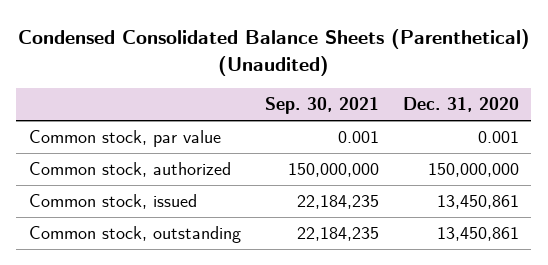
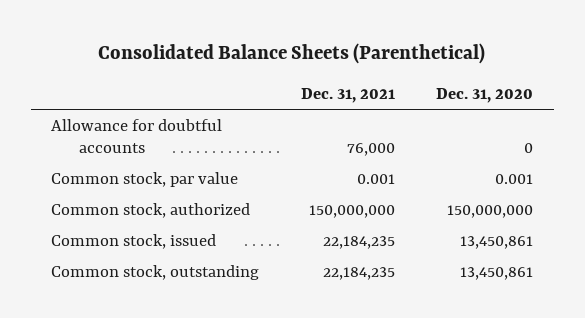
[17,28,530,76] Condensed Consolidated Balance Sheets (Parenthetical) (Unaudited) -> [98,43,486,65] Consolidated Balance Sheets (Parenthetical)
[264,97,379,115] Sep. 30, 2021 -> none
none -> [300,87,395,103] Dec. 31, 2021
none -> [51,119,223,154] Allowance for doubtful accounts

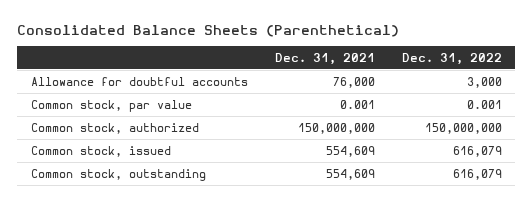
[436,87,534,103] Dec. 31, 2020 -> none
none -> [401,52,502,65] Dec. 31, 2022
[322,236,395,250] 22,184,235 -> [325,145,375,157] 554,609
[322,267,395,281] 22,184,235 -> [325,168,375,180] 554,609

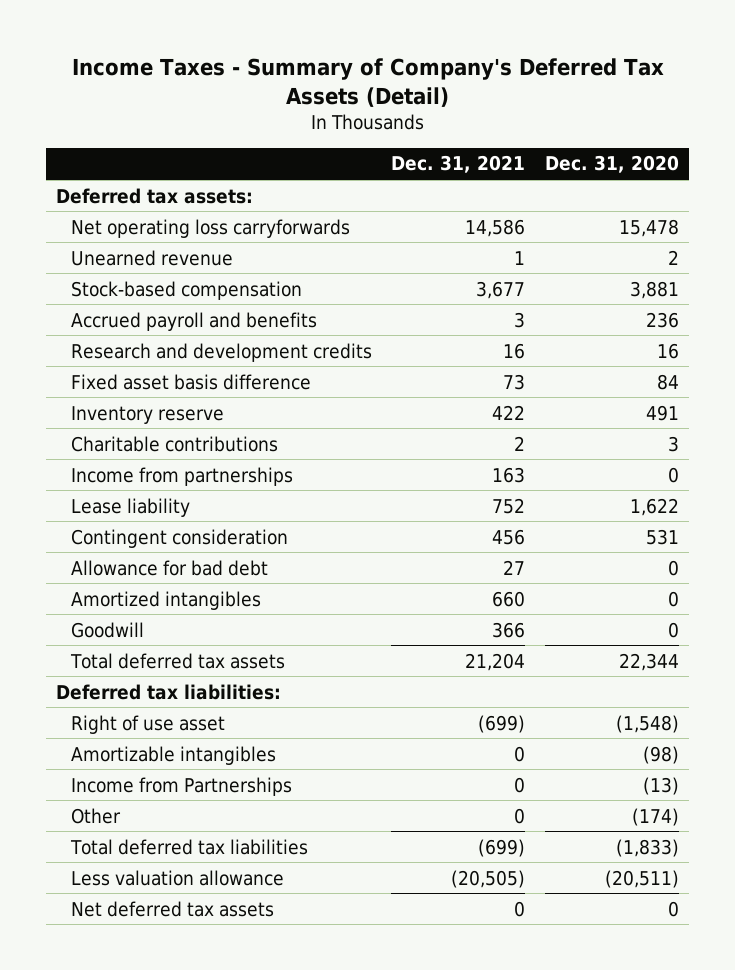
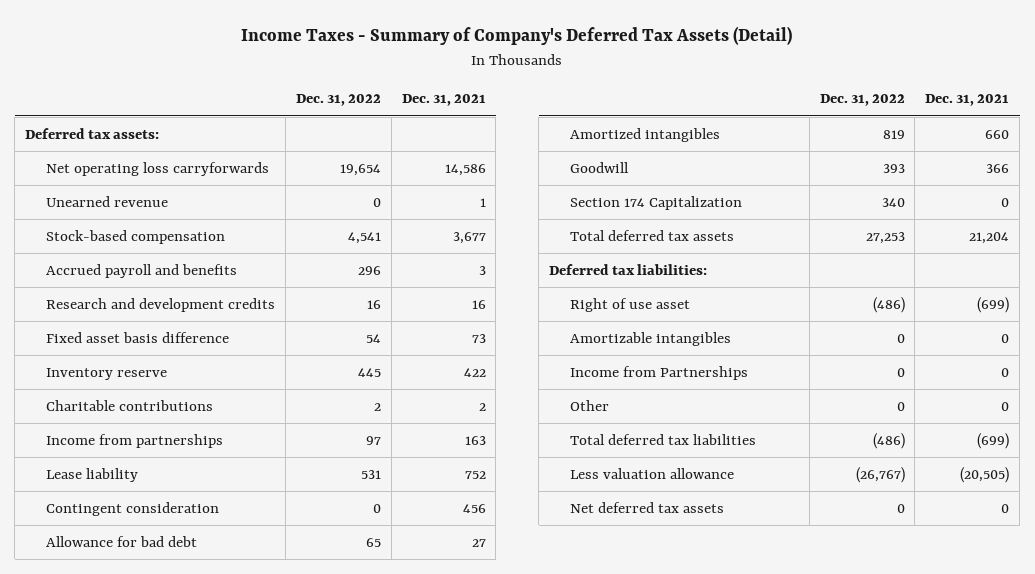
[545,155,680,174] Dec. 31, 2020 -> none
none -> [295,94,381,107] Dec. 31, 2022
none -> [569,195,742,210] Section 174 Capitalization

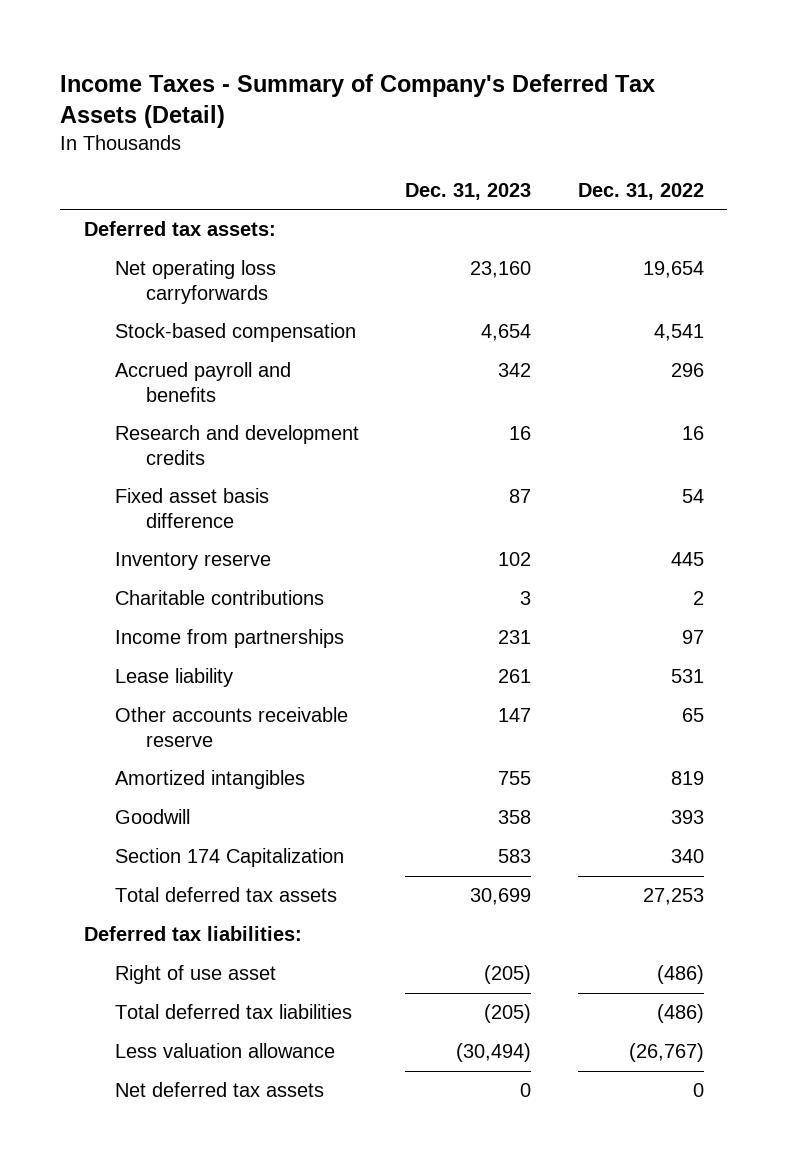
[401,94,486,107] Dec. 31, 2021 -> none
none -> [405,183,532,201] Dec. 31, 2023
[46,195,169,207] Unearned revenue -> none
[46,501,220,516] Contingent consideration -> none
[46,535,198,547] Allowance for bad debt -> [114,707,348,748] Other accounts receivable reserve
[569,331,731,346] Amortizable intangibles -> none
[569,365,748,380] Income from Partnerships -> none
[569,399,609,411] Other -> none

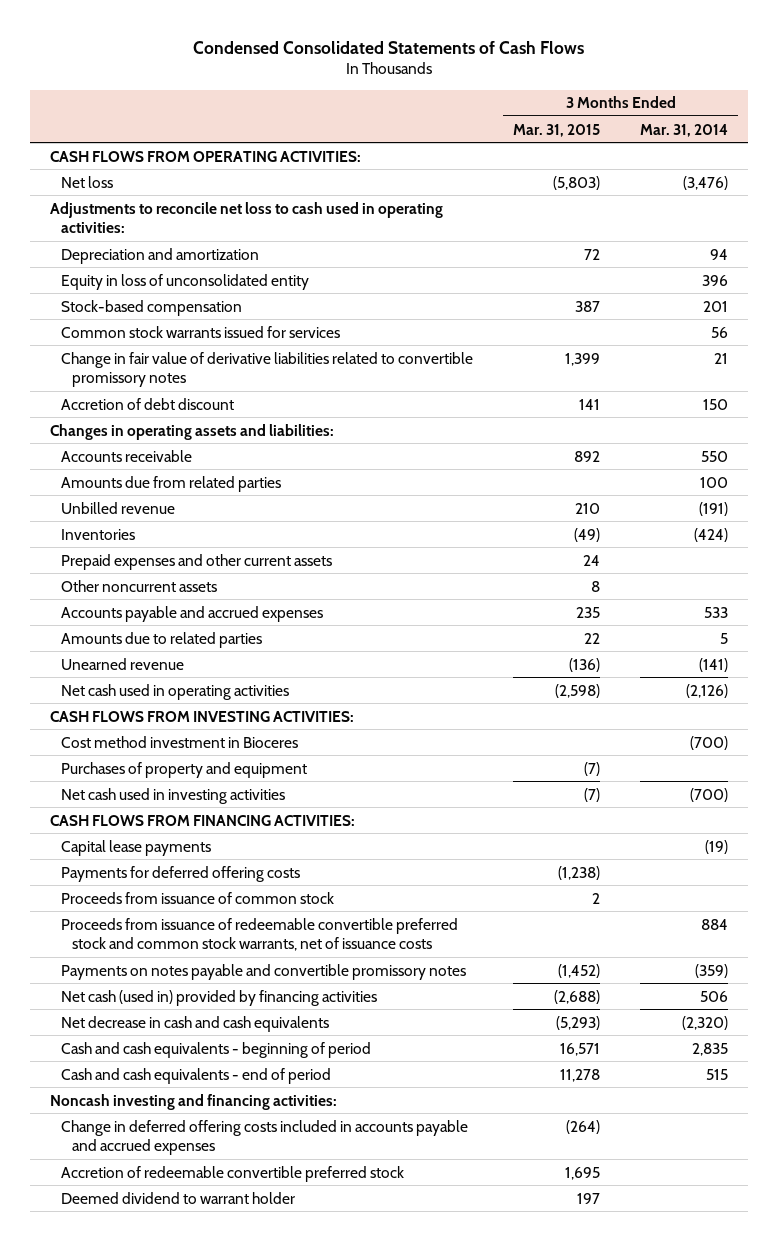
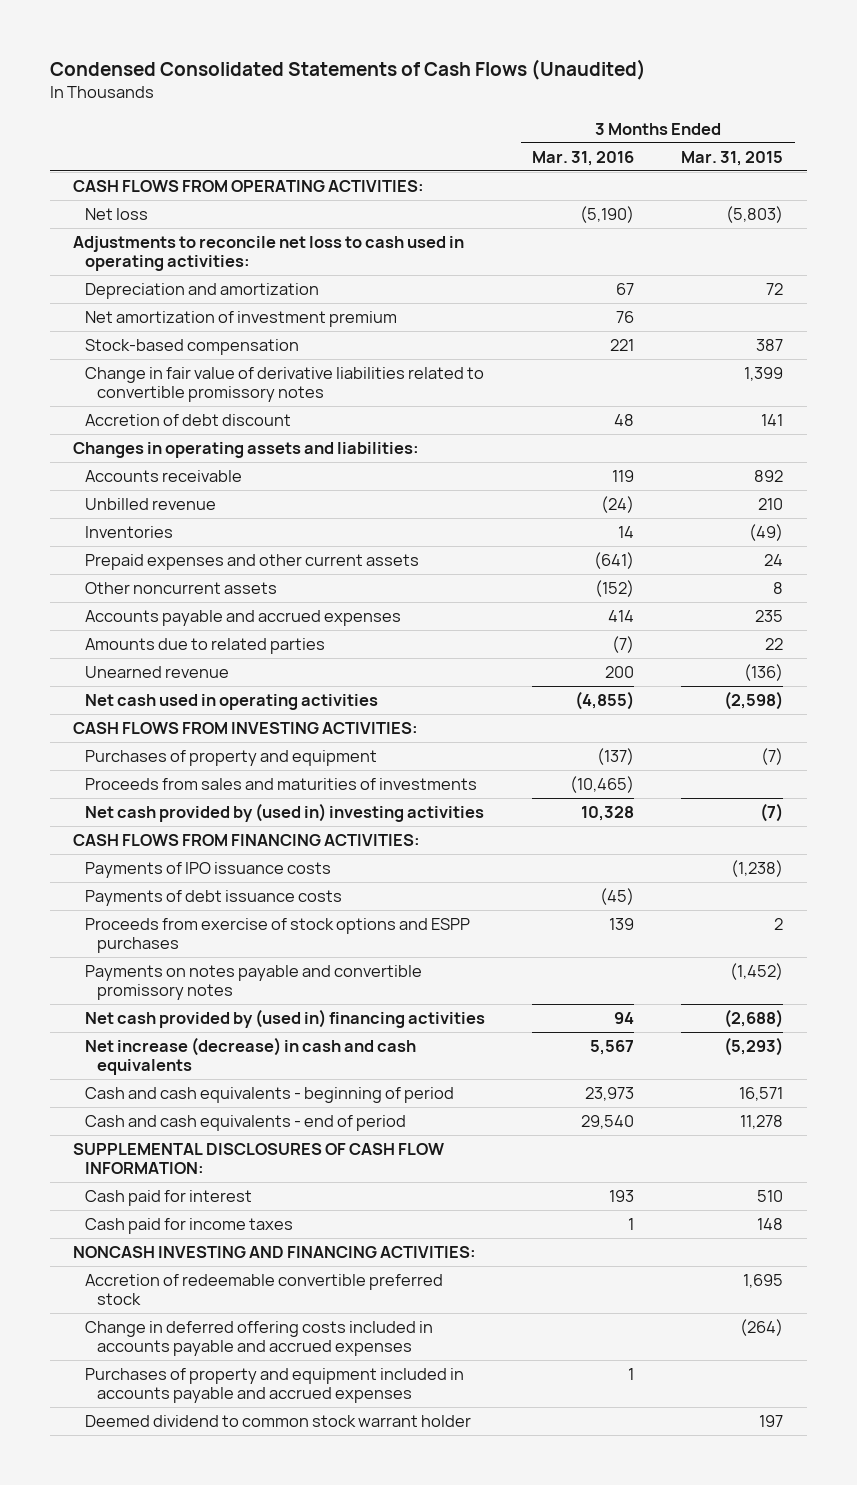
[192,40,584,54] Condensed Consolidated Statements of Cash Flows -> [49,58,646,80] Condensed Consolidated Statements of Cash Flows (Unaudited)
[640,123,729,137] Mar. 31, 2014 -> none
none -> [532,150,635,166] Mar. 31, 2016
[61,273,310,290] Equity in loss of unconsolidated entity -> none
none -> [85,311,398,328] Net amortization of investment premium
[61,325,341,338] Common stock warrants issued for services -> none
[61,475,282,492] Amounts due from related parties -> none
[61,735,299,748] Cost method investment in Bioceres -> none
none -> [85,778,478,791] Proceeds from sales and maturities of investments
[61,787,286,804] Net cash used in investing activities -> [85,803,485,823] Net cash provided by (used in) investing activities
[61,839,212,856] Capital lease payments -> none
[61,891,335,904] Proceeds from issuance of common stock -> none
[61,917,459,952] Proceeds from issuance of redeemable convertible preferred stock and common stock warrants, net of issuance costs -> none
[61,865,301,882] Payments for deferred offering costs -> [85,862,332,879] Payments of IPO issuance costs
none -> [85,890,343,907] Payments of debt issuance costs
none -> [85,918,471,954] Proceeds from exercise of stock options and ESPP purchases
[61,989,378,1006] Net cash (used in) provided by financing activities -> [85,1009,486,1029] Net cash provided by (used in) financing activities
[61,1015,330,1032] Net decrease in cash and cash equivalents -> [85,1037,417,1076] Net increase (decrease) in cash and cash equivalents
none -> [73,1143,445,1175] SUPPLEMENTAL DISCLOSURES OF CASH FLOW INFORMATION:
none -> [85,1190,253,1207] Cash paid for interest
none -> [85,1218,294,1235] Cash paid for income taxes
[49,1093,337,1110] Noncash investing and financing activities: -> [73,1246,477,1259] NONCASH INVESTING AND FINANCING ACTIVITIES:
[61,1119,469,1156] Change in deferred offering costs included in accounts payable and accrued expenses -> [85,1321,434,1357] Change in deferred offering costs included in accounts payable and accrued expenses
none -> [85,1368,465,1404] Purchases of property and equipment included in accounts payable and accrued expenses
[61,1191,296,1204] Deemed dividend to warrant holder -> [85,1415,472,1428] Deemed dividend to common stock warrant holder

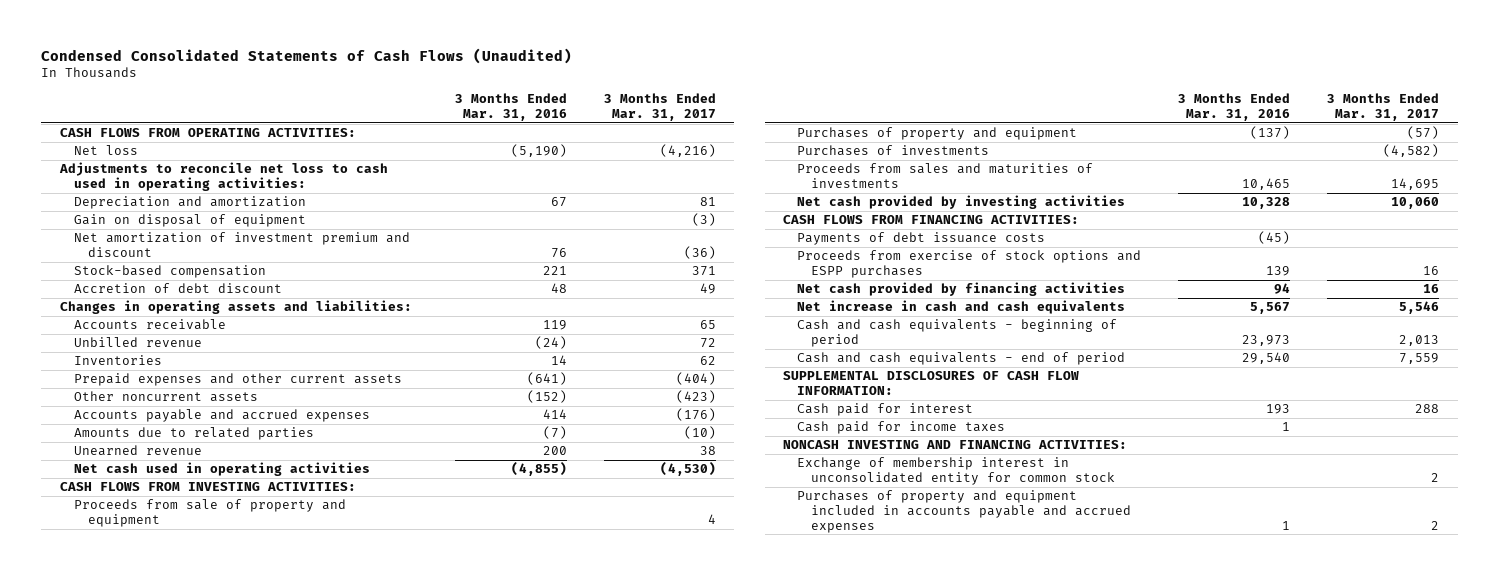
[681,150,784,166] Mar. 31, 2015 -> none
none -> [603,93,716,121] 3 Months Ended Mar. 31, 2017
none -> [73,214,306,228] Gain on disposal of equipment
[85,311,398,328] Net amortization of investment premium -> [73,232,410,258] Net amortization of investment premium and discount
[85,367,485,403] Change in fair value of derivative liabilities related to convertible promissory notes -> none
none -> [73,499,346,528] Proceeds from sale of property and equipment
none -> [797,145,990,157] Purchases of investments
[570,776,635,794] (10,465) -> [1242,178,1291,191] 10,465
[85,803,485,823] Net cash provided by (used in) investing activities -> [797,195,1126,210] Net cash provided by investing activities
[85,862,332,879] Payments of IPO issuance costs -> none
[85,965,423,1001] Payments on notes payable and convertible promissory notes -> none
[85,1009,486,1029] Net cash provided by (used in) financing activities -> [797,282,1126,297] Net cash provided by financing activities
[85,1037,417,1076] Net increase (decrease) in cash and cash equivalents -> [797,300,1126,315] Net increase in cash and cash equivalents
[85,1274,444,1306] Accretion of redeemable convertible preferred stock -> none
[85,1321,434,1357] Change in deferred offering costs included in accounts payable and accrued expenses -> none
none -> [797,457,1116,486] Exchange of membership interest in unconsolidated entity for common stock
[85,1415,472,1428] Deemed dividend to common stock warrant holder -> none

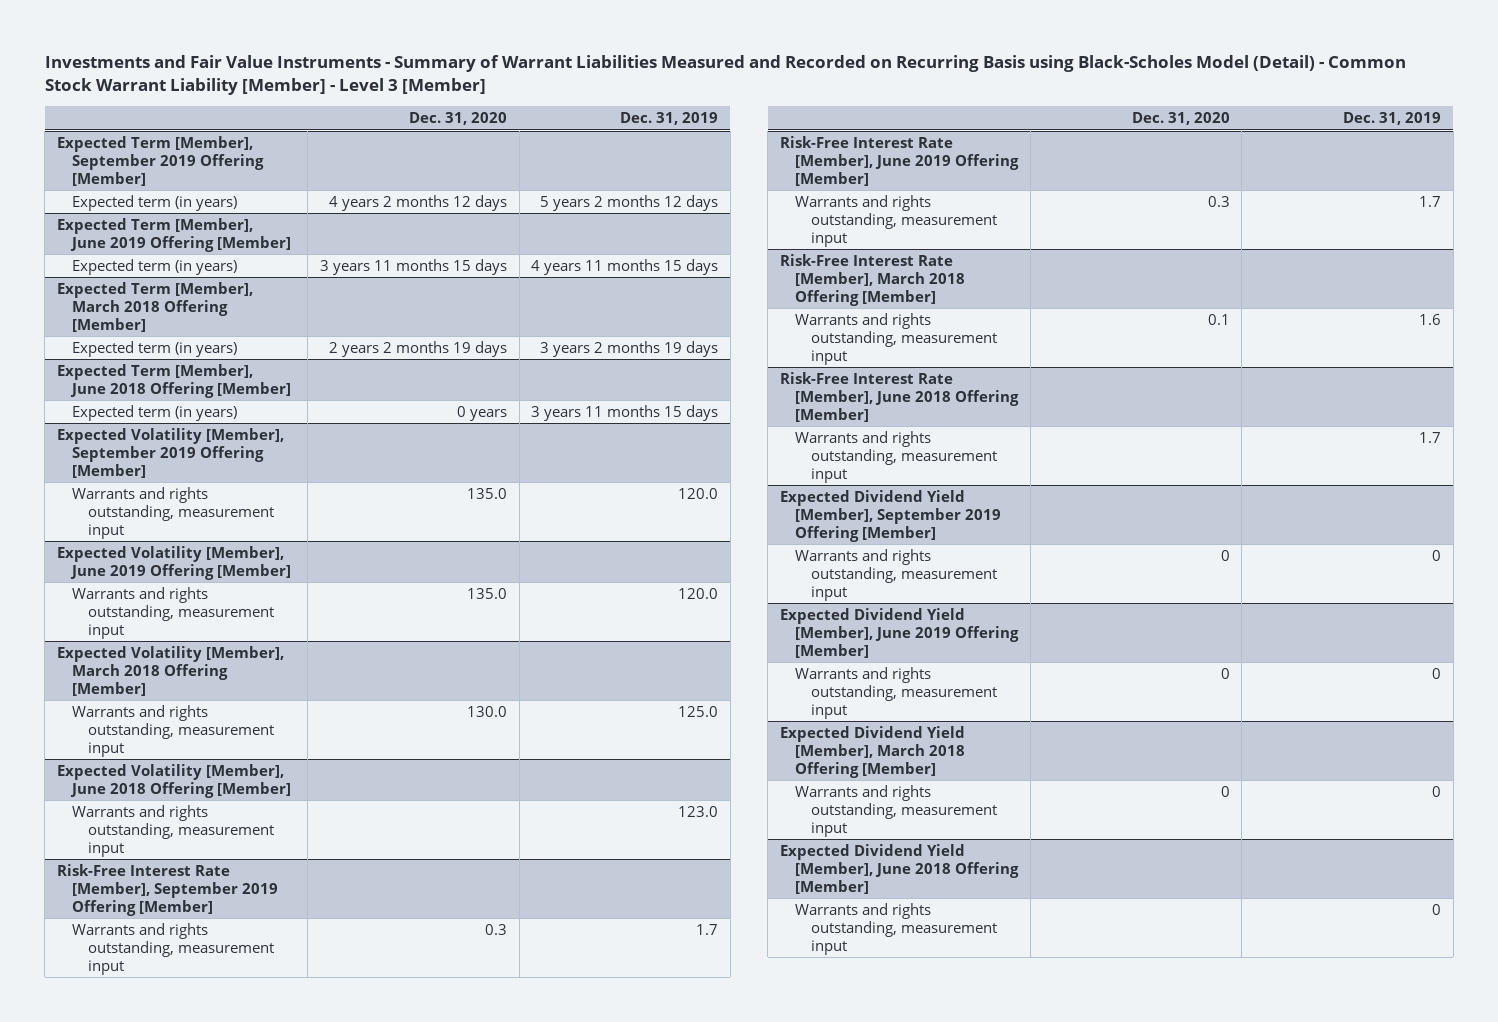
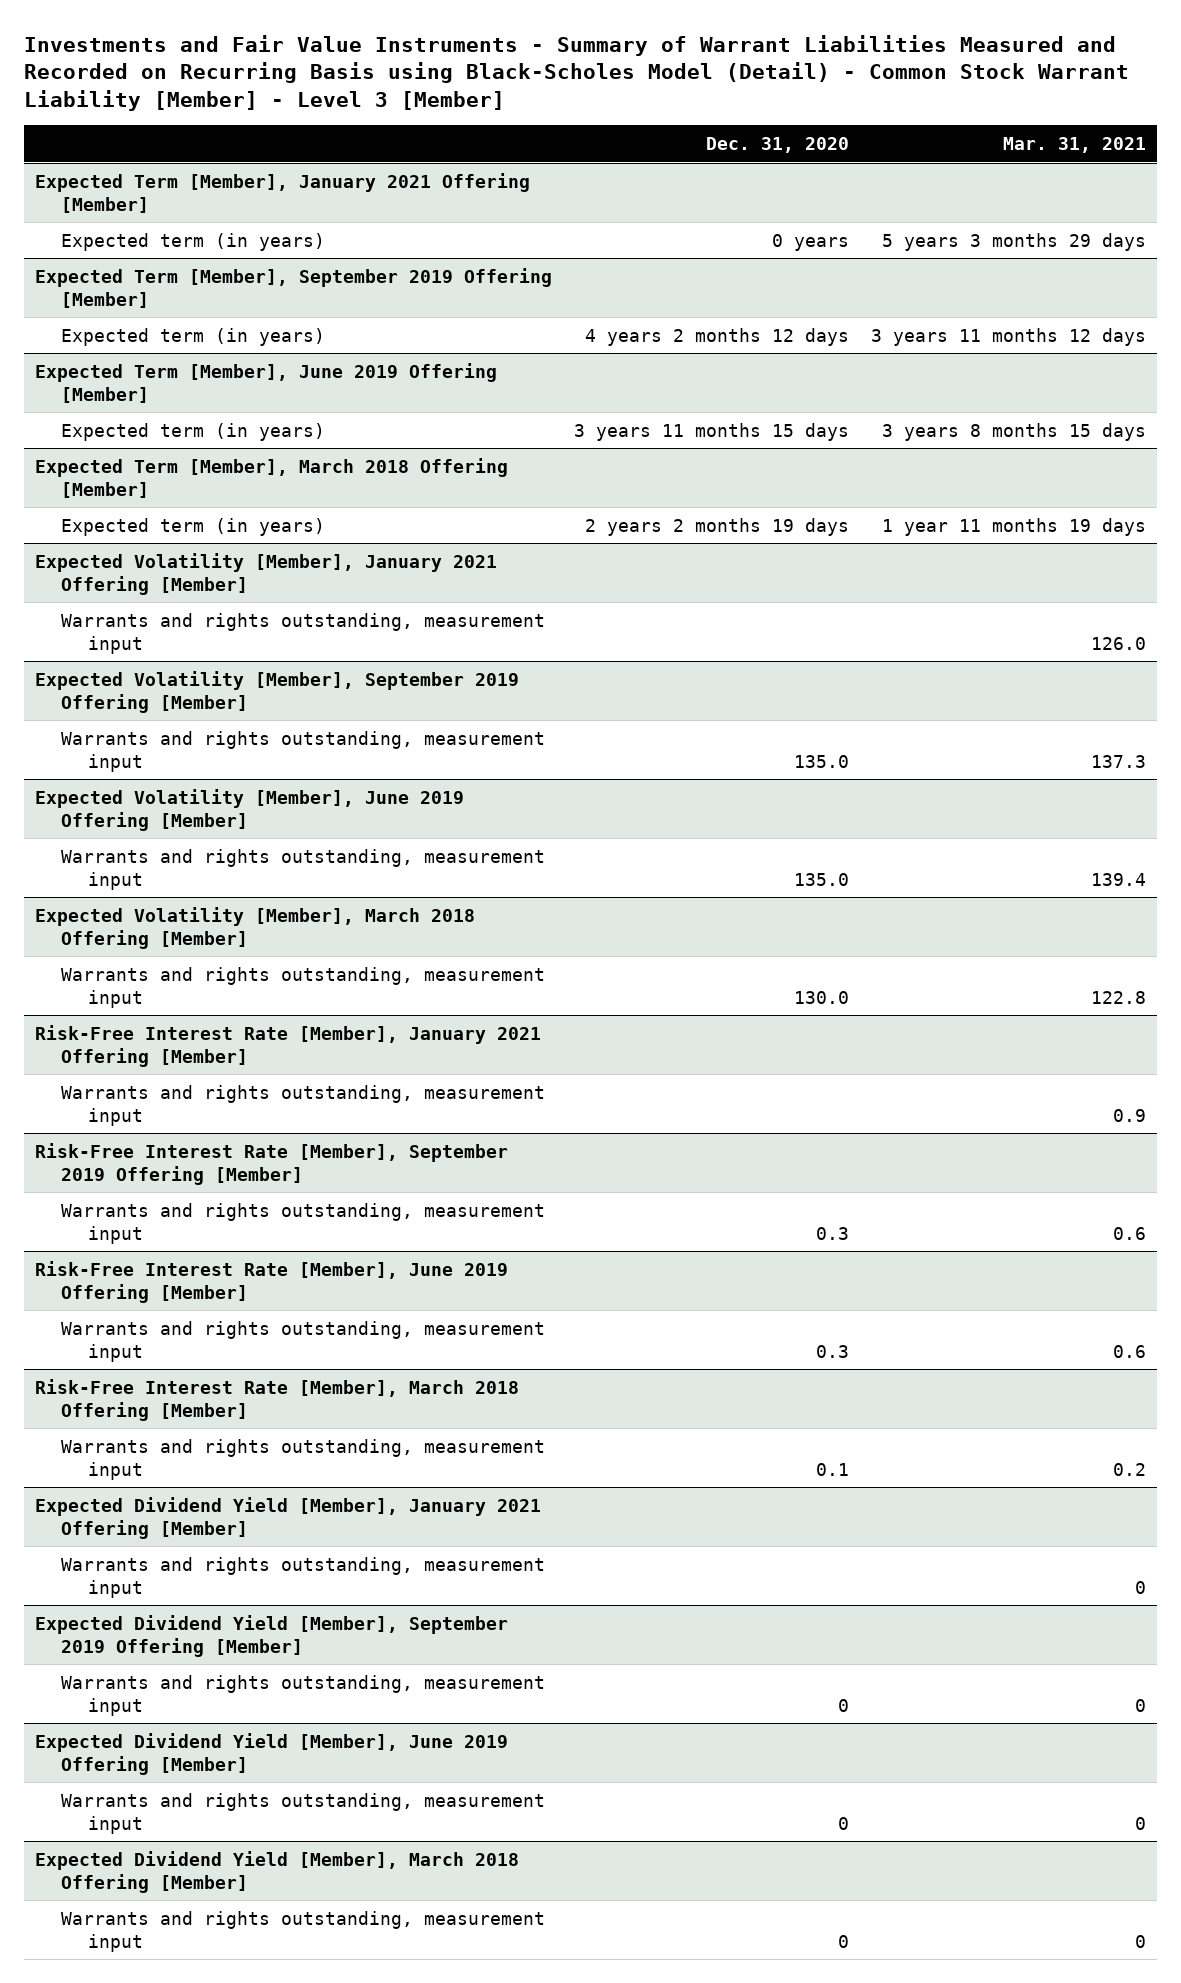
[620,112,719,126] Dec. 31, 2019 -> none
none -> [1002,136,1146,153] Mar. 31, 2021
none -> [34,172,530,213] Expected Term [Member], January 2021 Offering [Member]
none -> [61,232,326,251] Expected term (in years)
[57,364,292,398] Expected Term [Member], June 2018 Offering [Member] -> none
[72,405,238,422] Expected term (in years) -> none
none -> [34,552,497,595] Expected Volatility [Member], January 2021 Offering [Member]
none -> [61,612,546,654] Warrants and rights outstanding, measurement input
[57,764,292,798] Expected Volatility [Member], June 2018 Offering [Member] -> none
none -> [34,1024,541,1067] Risk-Free Interest Rate [Member], January 2021 Offering [Member]
[779,372,1020,422] Risk-Free Interest Rate [Member], June 2018 Offering [Member] -> none
none -> [34,1496,541,1539] Expected Dividend Yield [Member], January 2021 Offering [Member]
[779,844,1020,894] Expected Dividend Yield [Member], June 2018 Offering [Member] -> none
[795,903,997,955] Warrants and rights outstanding, measurement input -> none

